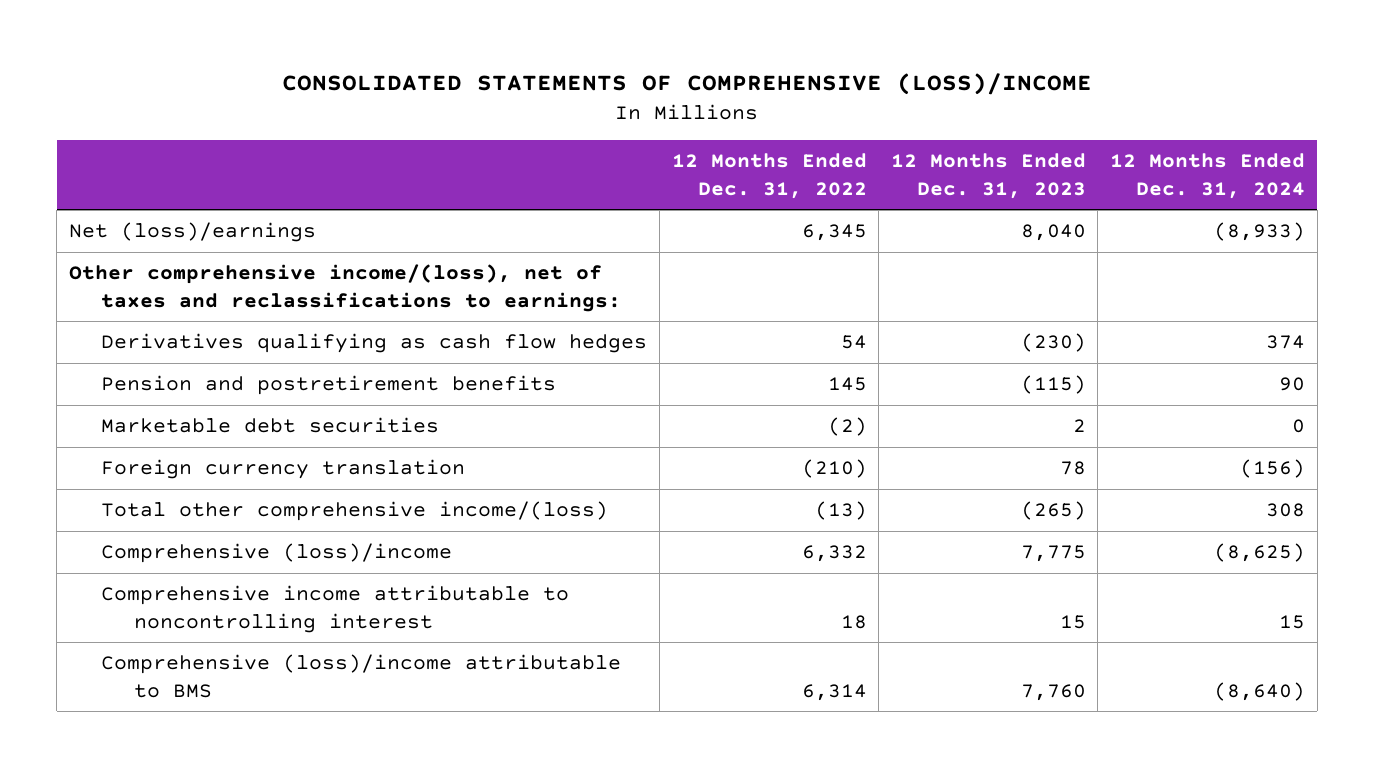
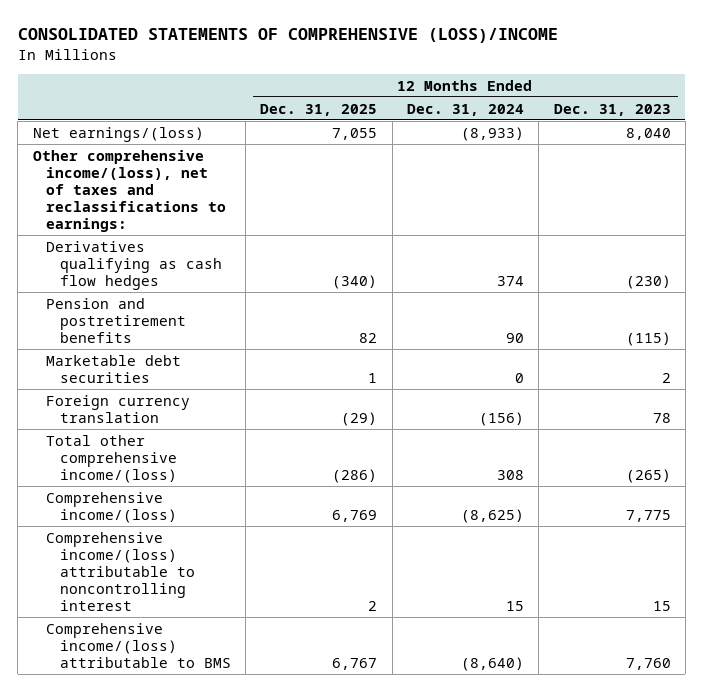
[671,153,867,199] 12 Months Ended Dec. 31, 2022 -> none
none -> [260,103,378,116] Dec. 31, 2025
[68,222,316,243] Net (loss)/earnings -> [32,126,204,142] Net earnings/(loss)
[101,543,453,564] Comprehensive (loss)/income -> [46,491,177,523] Comprehensive income/(loss)
[101,585,570,633] Comprehensive income attributable to noncontrolling interest -> [46,531,195,612] Comprehensive income/(loss) attributable to noncontrolling interest
[101,654,622,698] Comprehensive (loss)/income attributable to BMS -> [46,622,231,668] Comprehensive income/(loss) attributable to BMS

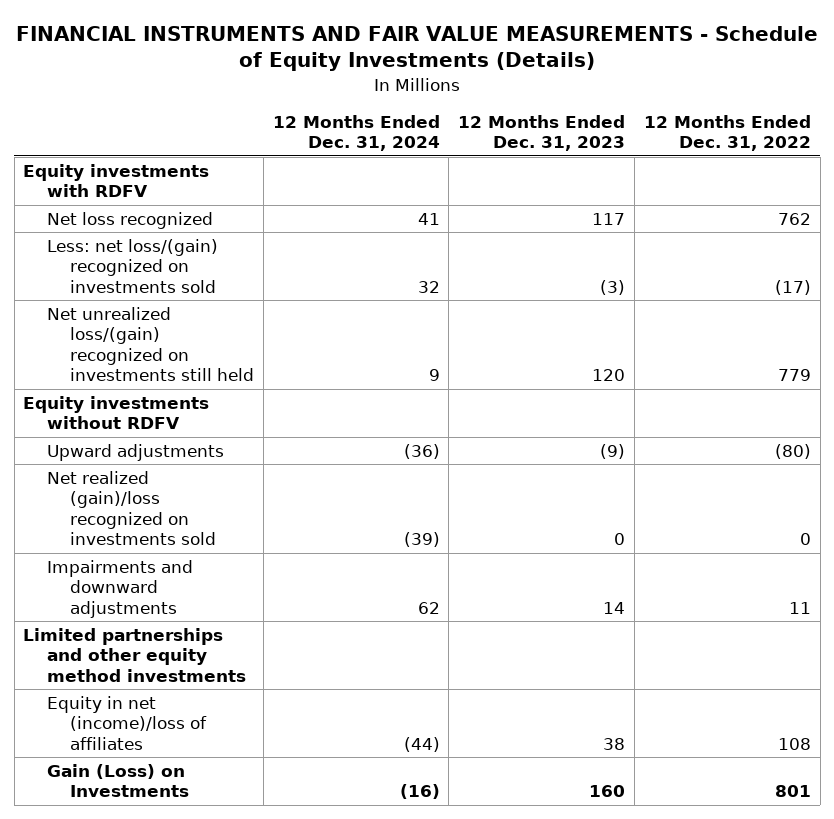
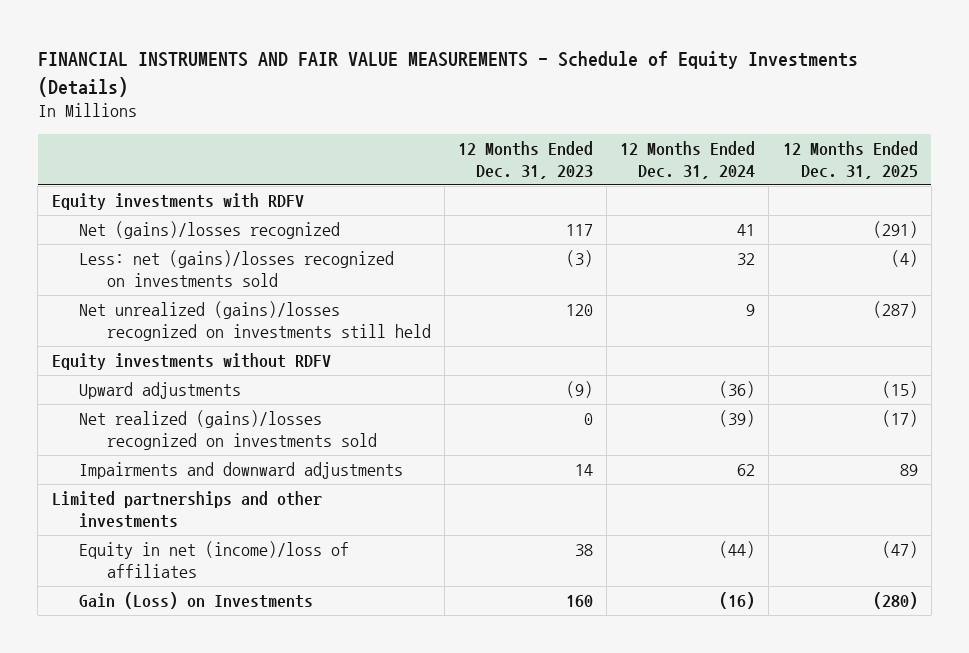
[644,114,812,152] 12 Months Ended Dec. 31, 2022 -> none
none -> [782,141,918,179] 12 Months Ended Dec. 31, 2025
[46,211,213,229] Net loss recognized -> [79,221,341,240] Net (gains)/losses recognized
[46,238,218,293] Less: net loss/(gain) recognized on investments sold -> [79,250,395,287] Less: net (gains)/losses recognized on investments sold
[46,306,254,382] Net unrealized loss/(gain) recognized on investments still held -> [79,301,431,341] Net unrealized (gains)/losses recognized on investments still held
[46,470,216,546] Net realized (gain)/loss recognized on investments sold -> [79,410,377,450] Net realized (gains)/losses recognized on investments sold
[23,627,246,682] Limited partnerships and other equity method investments -> [51,491,322,528] Limited partnerships and other investments

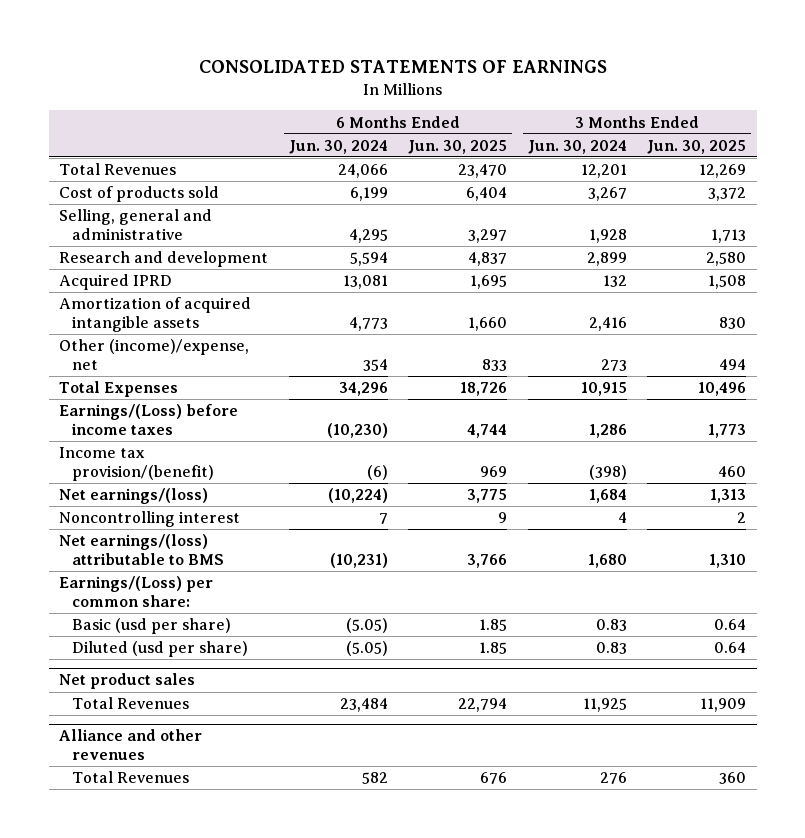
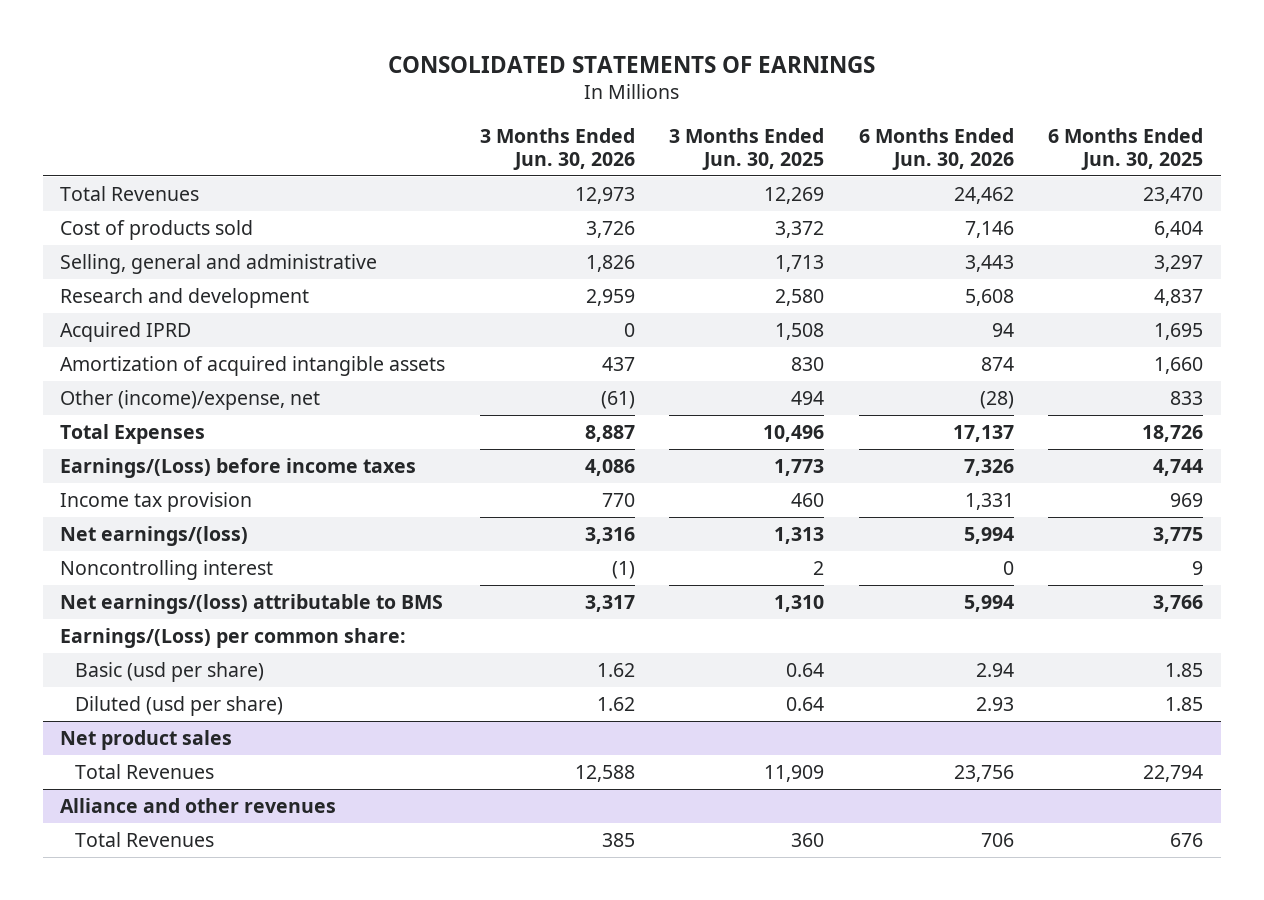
[288,139,388,154] Jun. 30, 2024 -> none
[527,139,627,154] Jun. 30, 2024 -> none
none -> [479,127,635,171] 3 Months Ended Jun. 30, 2026
none -> [858,127,1014,171] 6 Months Ended Jun. 30, 2026
[59,447,214,481] Income tax provision/(benefit) -> [60,491,253,512] Income tax provision

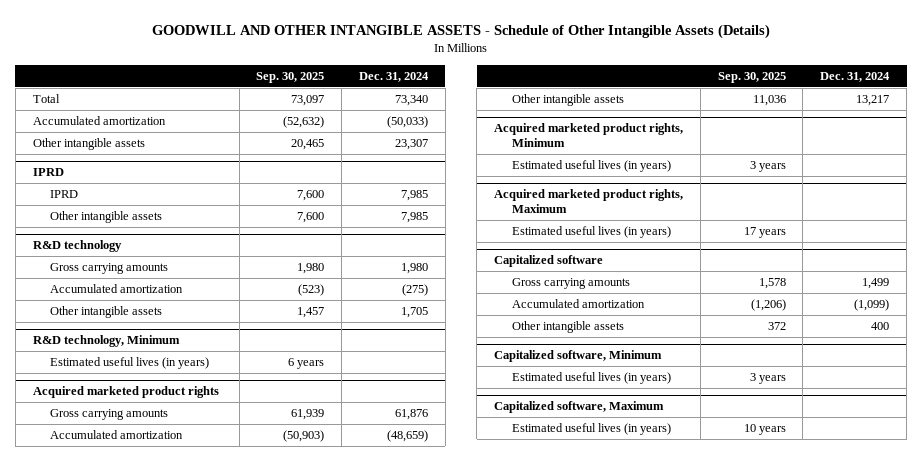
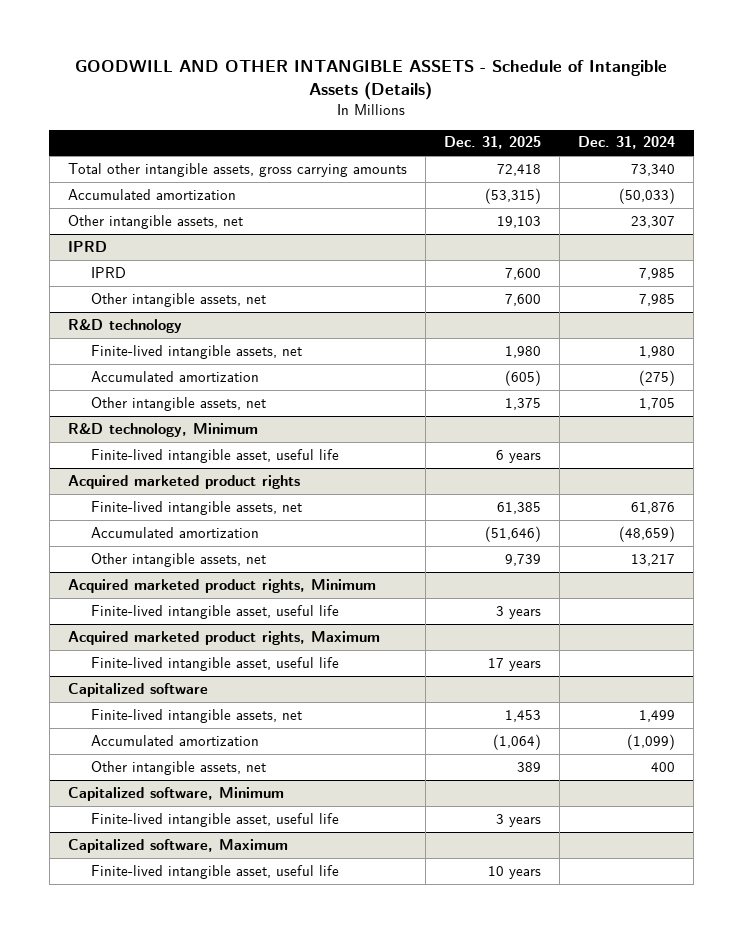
[152,24,771,40] GOODWILL AND OTHER INTANGIBLE ASSETS - Schedule of Other Intangible Assets (Details) -> [75,60,668,100] GOODWILL AND OTHER INTANGIBLE ASSETS - Schedule of Intangible Assets (Details)
[256,71,325,83] Sep. 30, 2025 -> none
none -> [443,136,541,150] Dec. 31, 2025
[32,94,60,104] Total -> [67,162,407,177] Total other intangible assets, gross carrying amounts
[32,138,145,151] Other intangible assets -> [67,214,243,229] Other intangible assets, net
[50,211,163,224] Other intangible assets -> [90,292,266,307] Other intangible assets, net
[50,263,169,275] Gross carrying amounts -> [90,344,302,359] Finite-lived intangible assets, net
[50,306,163,319] Other intangible assets -> [90,396,266,411] Other intangible assets, net
[50,357,210,370] Estimated useful lives (in years) -> [90,448,339,463] Finite-lived intangible asset, useful life
[50,409,169,421] Gross carrying amounts -> [90,500,302,515] Finite-lived intangible assets, net
[511,94,624,107] Other intangible assets -> [90,552,266,567] Other intangible assets, net
[511,160,671,173] Estimated useful lives (in years) -> [90,604,339,619] Finite-lived intangible asset, useful life
[511,226,671,239] Estimated useful lives (in years) -> [90,656,339,671] Finite-lived intangible asset, useful life
[511,278,630,290] Gross carrying amounts -> [90,708,302,723] Finite-lived intangible assets, net
[511,321,624,334] Other intangible assets -> [90,760,266,775] Other intangible assets, net
[511,372,671,385] Estimated useful lives (in years) -> [90,812,339,827] Finite-lived intangible asset, useful life
[511,423,671,436] Estimated useful lives (in years) -> [90,864,339,879] Finite-lived intangible asset, useful life

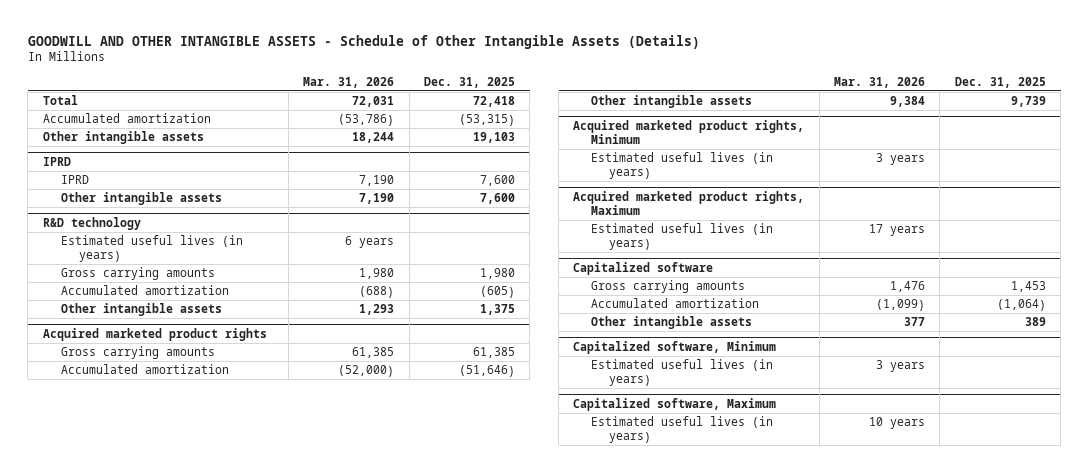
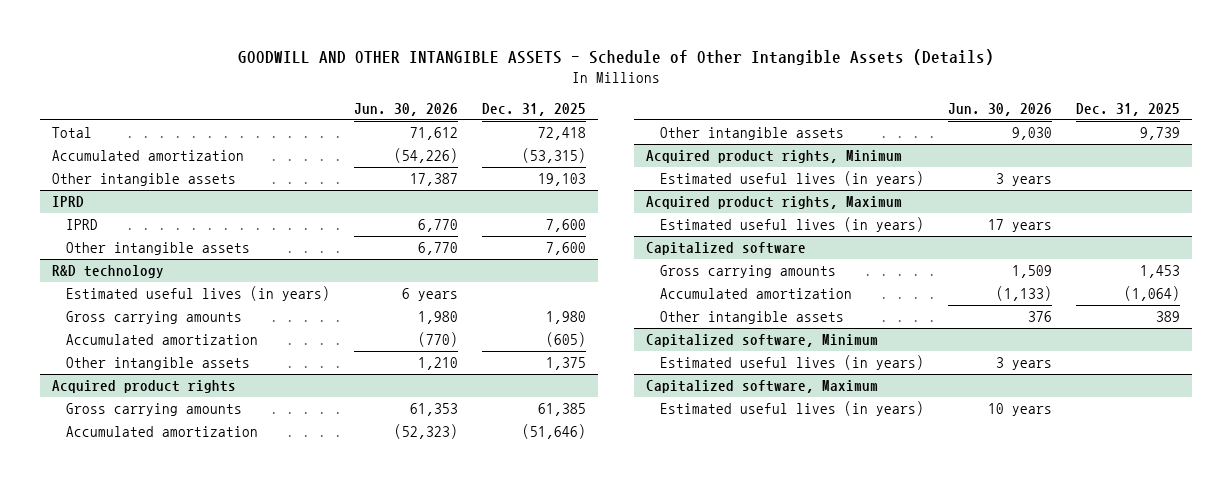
[303,76,395,88] Mar. 31, 2026 -> none
none -> [353,102,458,116] Jun. 30, 2026
[42,328,267,342] Acquired marketed product rights -> [51,380,236,394] Acquired product rights
[573,120,805,144] Acquired marketed product rights, Minimum -> [646,150,903,164] Acquired product rights, Minimum
[573,191,805,215] Acquired marketed product rights, Maximum -> [646,196,903,210] Acquired product rights, Maximum

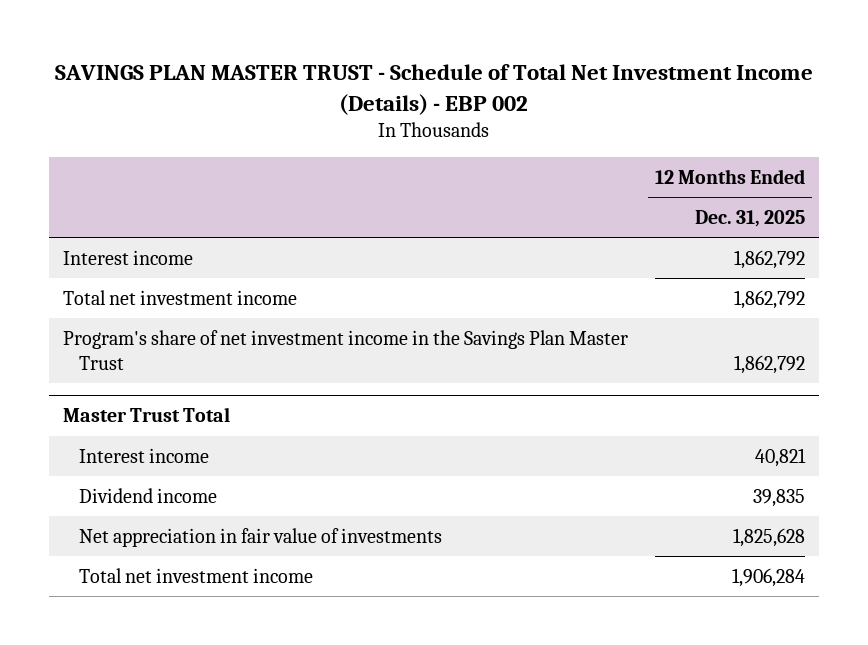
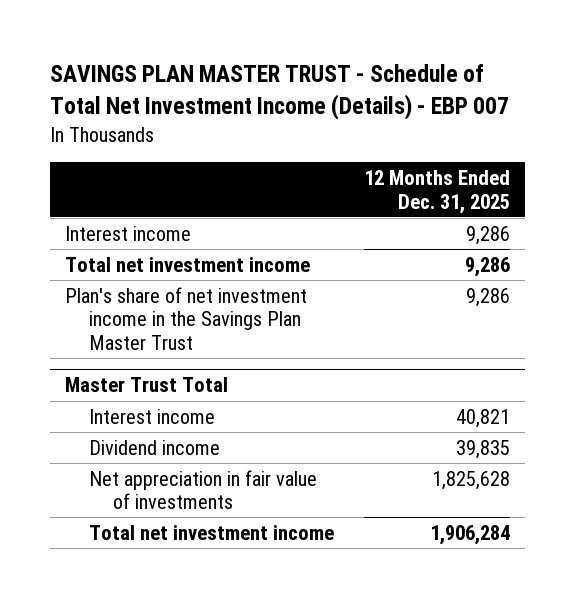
[54,64,813,115] SAVINGS PLAN MASTER TRUST - Schedule of Total Net Investment Income (Details) - EBP 002 -> [50,64,510,121] SAVINGS PLAN MASTER TRUST - Schedule of Total Net Investment Income (Details) - EBP 007
[734,249,806,269] 1,862,792 -> [465,225,510,245] 9,286
[734,289,806,309] 1,862,792 -> [464,256,510,277] 9,286
[62,329,628,370] Program's share of net investment income in the Savings Plan Master Trust -> [65,286,308,351] Plan's share of net investment income in the Savings Plan Master Trust
[734,354,806,374] 1,862,792 -> [465,287,510,307] 9,286

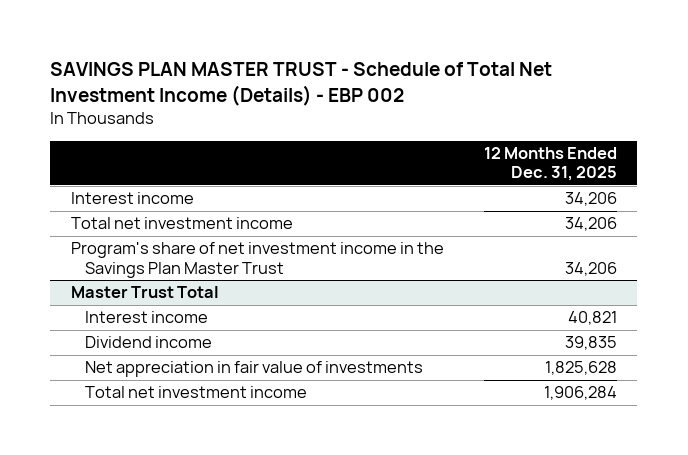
[50,64,510,121] SAVINGS PLAN MASTER TRUST - Schedule of Total Net Investment Income (Details) - EBP 007 -> [50,62,553,106] SAVINGS PLAN MASTER TRUST - Schedule of Total Net Investment Income (Details) - EBP 002
[465,225,510,245] 9,286 -> [565,192,618,207] 34,206
[464,256,510,277] 9,286 -> [565,217,618,232] 34,206
[65,286,308,351] Plan's share of net investment income in the Savings Plan Master Trust -> [70,242,444,278] Program's share of net investment income in the Savings Plan Master Trust
[465,287,510,307] 9,286 -> [565,261,618,276] 34,206

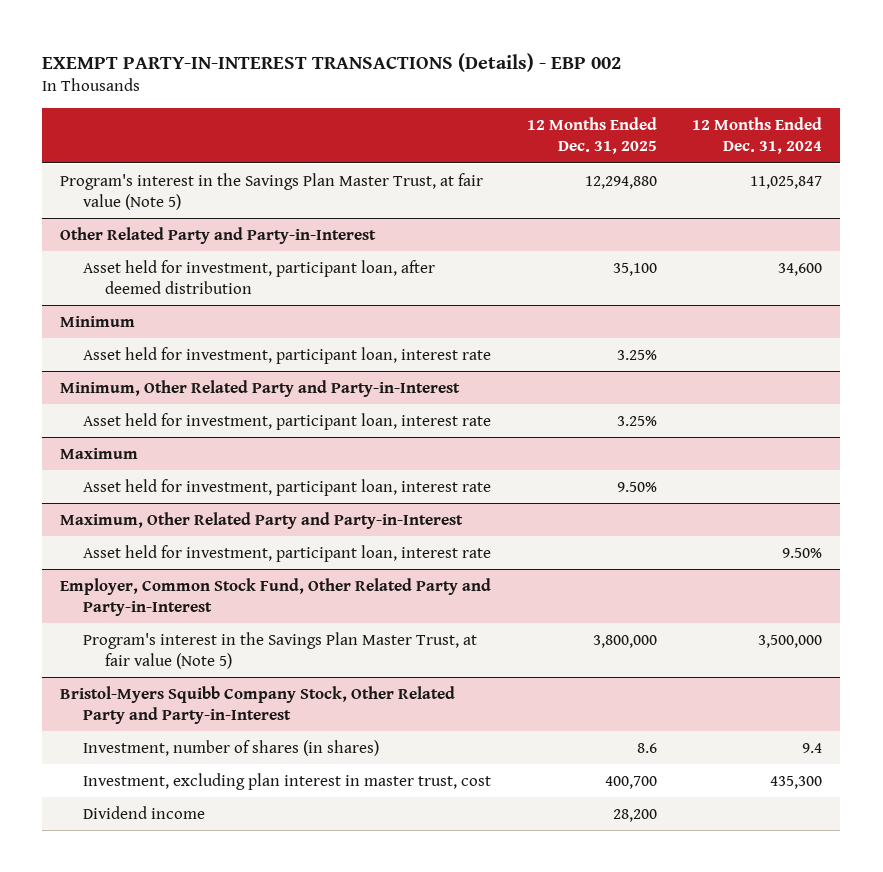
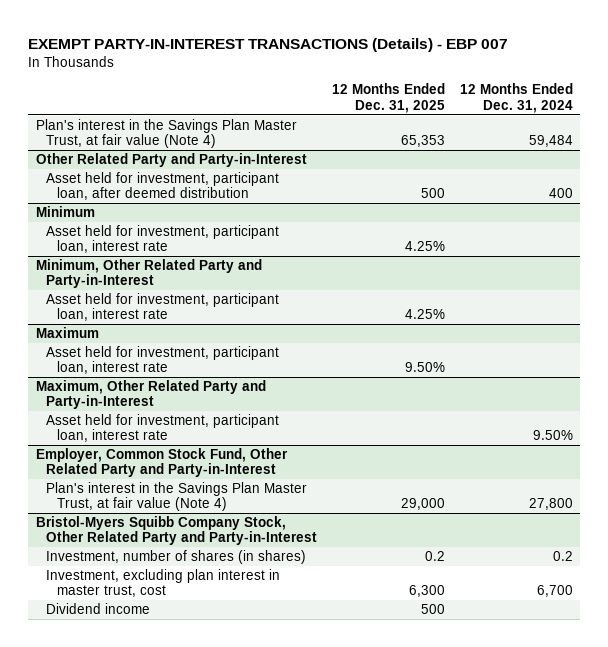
[42,52,622,72] EXEMPT PARTY-IN-INTEREST TRANSACTIONS (Details) - EBP 002 -> [28,37,509,52] EXEMPT PARTY-IN-INTEREST TRANSACTIONS (Details) - EBP 007
[60,172,484,210] Program's interest in the Savings Plan Master Trust, at fair value (Note 5) -> [35,119,297,149] Plan's interest in the Savings Plan Master Trust, at fair value (Note 4)
[584,175,657,189] 12,294,880 -> [401,135,446,148] 65,353
[750,175,823,189] 11,025,847 -> [528,135,573,148] 59,484
[612,262,657,276] 35,100 -> [421,188,446,199] 500
[778,262,823,276] 34,600 -> [548,188,573,199] 400
[616,349,657,360] 3.25% -> [405,241,446,252] 4.25%
[616,415,657,426] 3.25% -> [405,309,446,320] 4.25%
[82,631,477,669] Program's interest in the Savings Plan Master Trust, at fair value (Note 5) -> [46,482,308,512] Plan's interest in the Savings Plan Master Trust, at fair value (Note 4)
[592,634,657,648] 3,800,000 -> [401,498,446,511] 29,000
[758,634,823,648] 3,500,000 -> [528,498,573,511] 27,800
[636,742,657,753] 8.6 -> [425,551,446,562] 0.2
[802,742,823,753] 9.4 -> [552,551,573,562] 0.2
[604,775,657,789] 400,700 -> [409,585,446,598] 6,300
[770,775,823,789] 435,300 -> [536,585,573,598] 6,700
[612,808,657,822] 28,200 -> [421,604,446,615] 500

